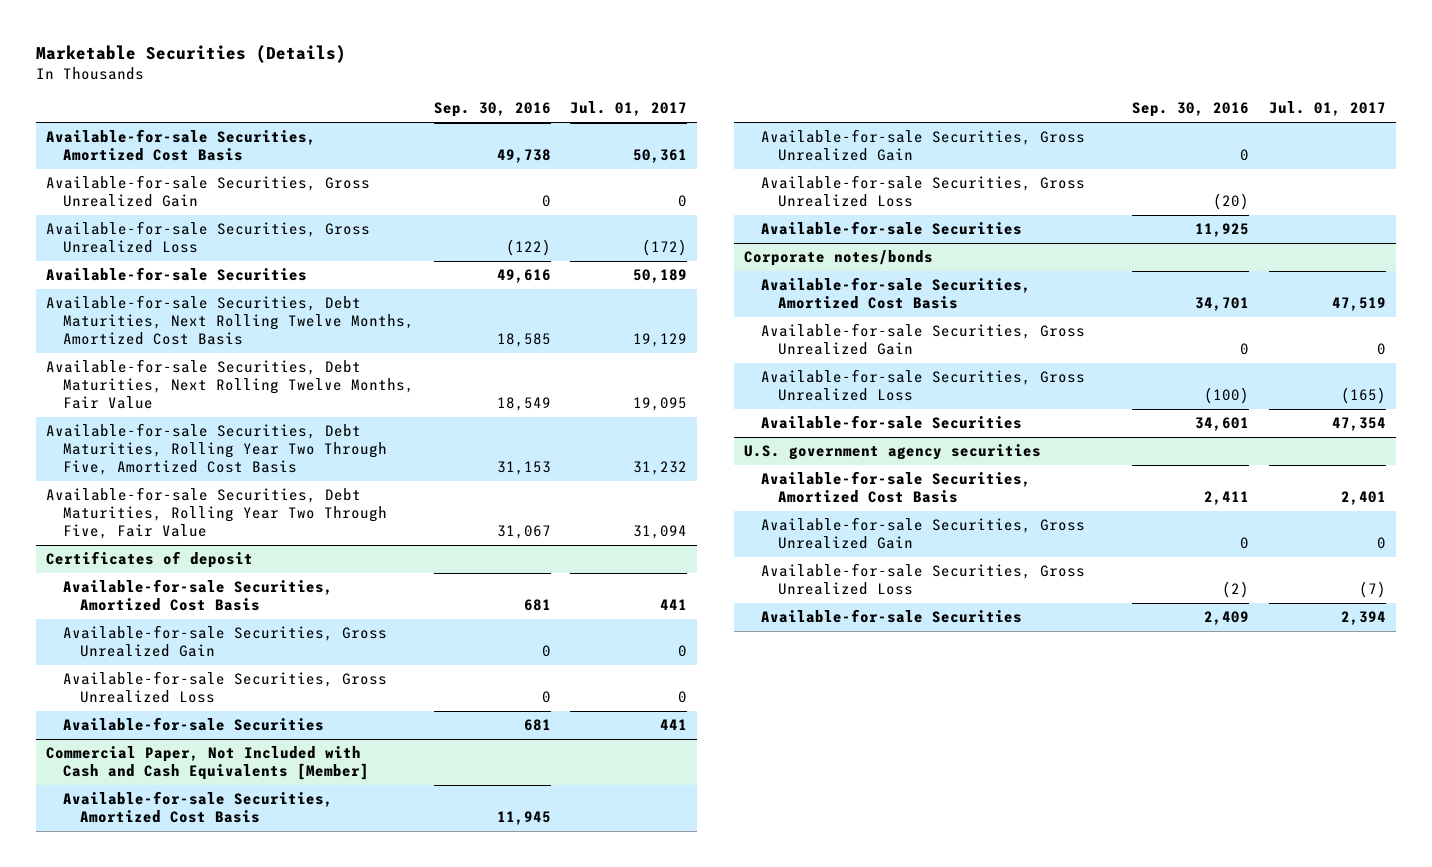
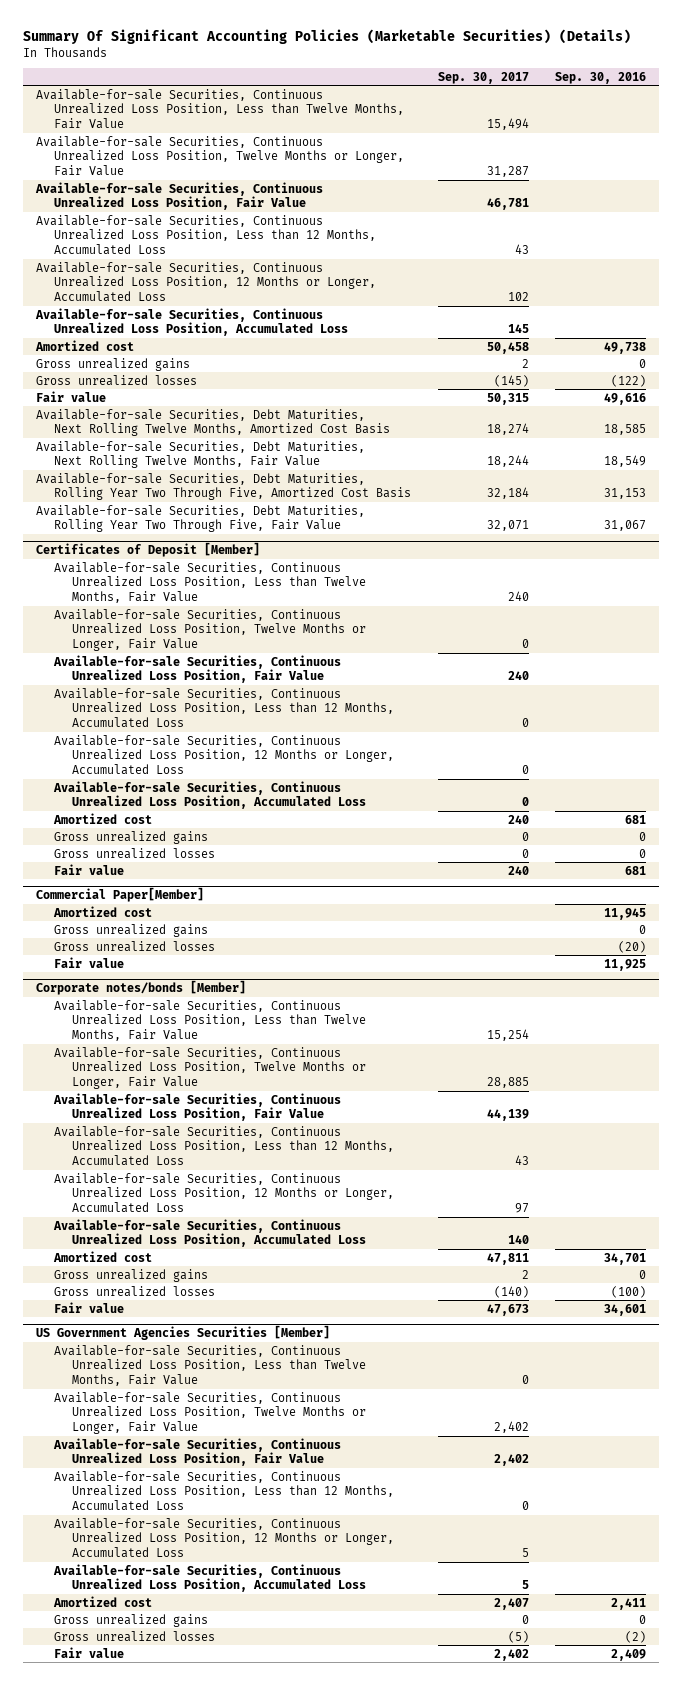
[35,45,346,64] Marketable Securities (Details) -> [23,29,632,45] Summary Of Significant Accounting Policies (Marketable Securities) (Details)
[570,101,688,117] Jul. 01, 2017 -> none
none -> [437,71,529,84] Sep. 30, 2017
none -> [36,88,405,129] Available-for-sale Securities, Continuous Unrealized Loss Position, Less than Twelve Months, Fair Value
none -> [36,135,405,176] Available-for-sale Securities, Continuous Unrealized Loss Position, Twelve Months or Longer, Fair Value
none -> [35,181,324,211] Available-for-sale Securities, Continuous Unrealized Loss Position, Fair Value
none -> [36,214,377,255] Available-for-sale Securities, Continuous Unrealized Loss Position, Less than 12 Months, Accumulated Loss
none -> [36,261,377,302] Available-for-sale Securities, Continuous Unrealized Loss Position, 12 Months or Longer, Accumulated Loss
none -> [35,307,349,337] Available-for-sale Securities, Continuous Unrealized Loss Position, Accumulated Loss
[45,129,316,162] Available-for-sale Securities, Amortized Cost Basis -> [35,339,135,351] Amortized cost
[45,175,370,208] Available-for-sale Securities, Gross Unrealized Gain -> [36,357,191,371] Gross unrealized gains
[45,221,370,254] Available-for-sale Securities, Gross Unrealized Loss -> [36,374,198,386] Gross unrealized losses
[45,267,307,282] Available-for-sale Securities -> [36,390,107,402] Fair value
[45,551,253,569] Certificates of deposit -> [36,542,261,558] Certificates of Deposit [Member]
none -> [54,561,367,603] Available-for-sale Securities, Continuous Unrealized Loss Position, Less than Twelve Months, Fair Value
none -> [54,608,367,651] Available-for-sale Securities, Continuous Unrealized Loss Position, Twelve Months or Longer, Fair Value
none -> [53,654,342,684] Available-for-sale Securities, Continuous Unrealized Loss Position, Fair Value
none -> [54,687,395,728] Available-for-sale Securities, Continuous Unrealized Loss Position, Less than 12 Months, Accumulated Loss
none -> [54,734,395,775] Available-for-sale Securities, Continuous Unrealized Loss Position, 12 Months or Longer, Accumulated Loss
none -> [53,780,367,810] Available-for-sale Securities, Continuous Unrealized Loss Position, Accumulated Loss
[62,579,333,612] Available-for-sale Securities, Amortized Cost Basis -> [53,812,153,824] Amortized cost
[62,625,387,658] Available-for-sale Securities, Gross Unrealized Gain -> [54,830,209,844] Gross unrealized gains
[62,671,387,704] Available-for-sale Securities, Gross Unrealized Loss -> [54,847,216,859] Gross unrealized losses
[62,717,324,732] Available-for-sale Securities -> [54,863,125,875] Fair value
[45,746,369,781] Commercial Paper, Not Included with Cash and Cash Equivalents [Member] -> [36,887,205,903] Commercial Paper[Member]
[62,791,333,824] Available-for-sale Securities, Amortized Cost Basis -> [53,905,153,917] Amortized cost
[761,129,1086,162] Available-for-sale Securities, Gross Unrealized Gain -> [54,923,209,937] Gross unrealized gains
[761,175,1086,208] Available-for-sale Securities, Gross Unrealized Loss -> [54,940,216,952] Gross unrealized losses
[761,221,1023,236] Available-for-sale Securities -> [54,956,125,968] Fair value
[744,250,934,267] Corporate notes/bonds -> [36,980,247,996] Corporate notes/bonds [Member]
none -> [54,999,367,1041] Available-for-sale Securities, Continuous Unrealized Loss Position, Less than Twelve Months, Fair Value
none -> [54,1046,367,1089] Available-for-sale Securities, Continuous Unrealized Loss Position, Twelve Months or Longer, Fair Value
none -> [53,1092,342,1122] Available-for-sale Securities, Continuous Unrealized Loss Position, Fair Value
none -> [54,1125,395,1166] Available-for-sale Securities, Continuous Unrealized Loss Position, Less than 12 Months, Accumulated Loss
none -> [54,1172,395,1213] Available-for-sale Securities, Continuous Unrealized Loss Position, 12 Months or Longer, Accumulated Loss
none -> [53,1218,367,1248] Available-for-sale Securities, Continuous Unrealized Loss Position, Accumulated Loss
[761,277,1032,310] Available-for-sale Securities, Amortized Cost Basis -> [53,1250,153,1262] Amortized cost
[761,323,1086,356] Available-for-sale Securities, Gross Unrealized Gain -> [54,1268,209,1282] Gross unrealized gains
[761,369,1086,402] Available-for-sale Securities, Gross Unrealized Loss -> [54,1285,216,1297] Gross unrealized losses
[761,415,1023,430] Available-for-sale Securities -> [54,1301,125,1313] Fair value
[744,444,1042,461] U.S. government agency securities -> [36,1325,331,1341] US Government Agencies Securities [Member]
none -> [54,1344,367,1386] Available-for-sale Securities, Continuous Unrealized Loss Position, Less than Twelve Months, Fair Value
none -> [54,1391,367,1434] Available-for-sale Securities, Continuous Unrealized Loss Position, Twelve Months or Longer, Fair Value
none -> [53,1437,342,1467] Available-for-sale Securities, Continuous Unrealized Loss Position, Fair Value
none -> [54,1470,395,1511] Available-for-sale Securities, Continuous Unrealized Loss Position, Less than 12 Months, Accumulated Loss
none -> [54,1517,395,1558] Available-for-sale Securities, Continuous Unrealized Loss Position, 12 Months or Longer, Accumulated Loss
none -> [53,1563,367,1593] Available-for-sale Securities, Continuous Unrealized Loss Position, Accumulated Loss
[761,471,1032,504] Available-for-sale Securities, Amortized Cost Basis -> [53,1595,153,1607] Amortized cost
[761,517,1086,550] Available-for-sale Securities, Gross Unrealized Gain -> [54,1613,209,1627] Gross unrealized gains
[761,563,1086,596] Available-for-sale Securities, Gross Unrealized Loss -> [54,1630,216,1642] Gross unrealized losses
[761,609,1023,624] Available-for-sale Securities -> [54,1646,125,1658] Fair value

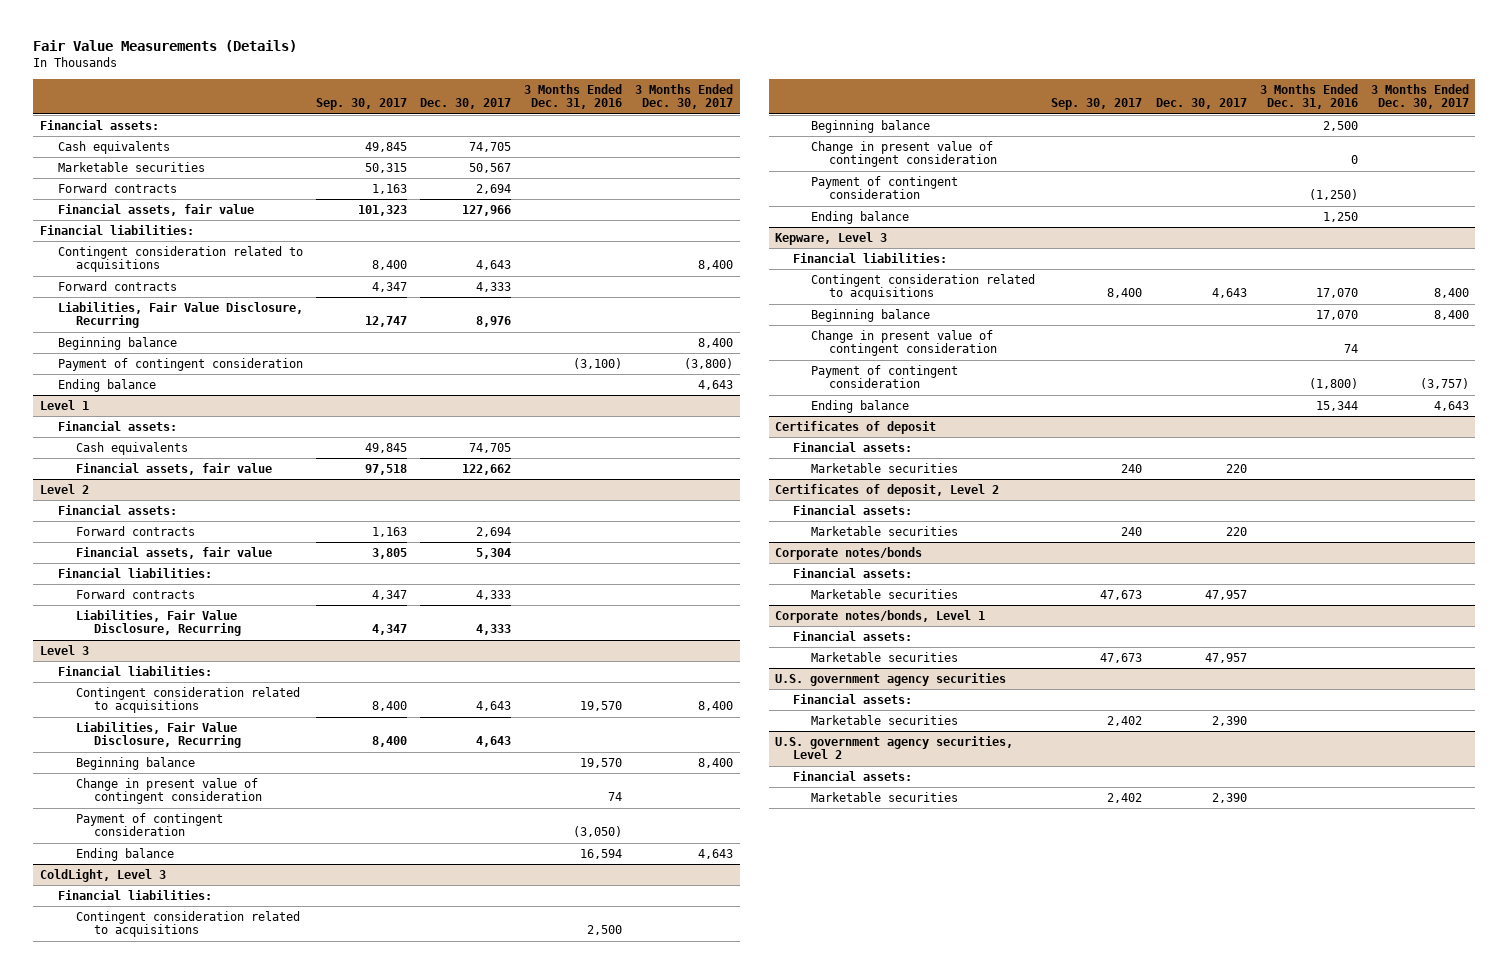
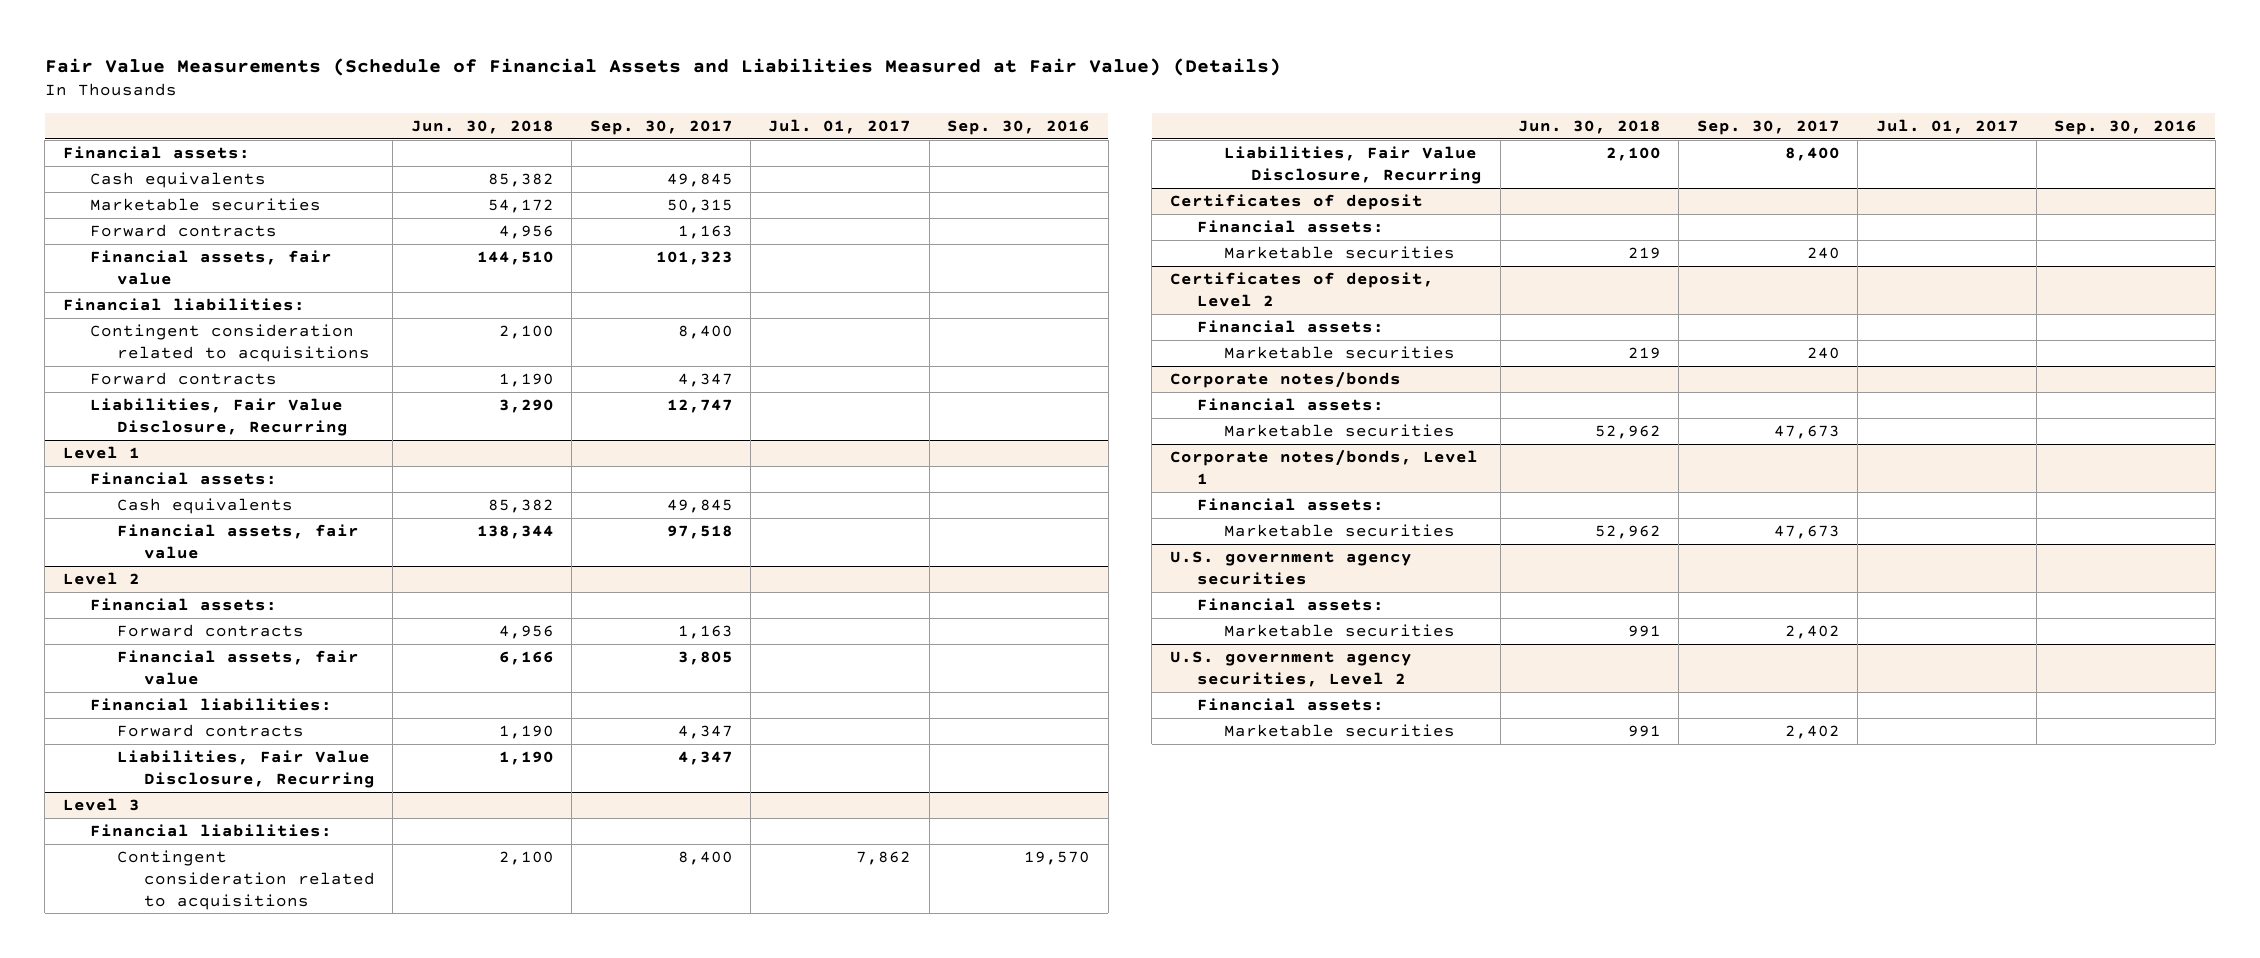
[33,40,298,53] Fair Value Measurements (Details) -> [44,57,1281,76] Fair Value Measurements (Schedule of Financial Assets and Liabilities Measured at Fair Value) (Details)
[420,98,512,110] Dec. 30, 2017 -> none
[524,83,623,110] 3 Months Ended Dec. 31, 2016 -> none
[635,83,734,110] 3 Months Ended Dec. 30, 2017 -> none
none -> [410,119,554,134] Jun. 30, 2018
none -> [768,118,912,134] Jul. 01, 2017
none -> [947,119,1091,135] Sep. 30, 2016
[57,336,177,350] Beginning balance -> none
[57,357,303,371] Payment of contingent consideration -> none
[57,378,156,392] Ending balance -> none
[75,756,195,770] Beginning balance -> none
[75,777,262,805] Change in present value of contingent consideration -> none
[75,812,223,837] Payment of contingent consideration -> none
[75,847,174,861] Ending balance -> none
[39,868,166,882] ColdLight, Level 3 -> none
[57,889,212,900] Financial liabilities: -> none
[75,910,300,938] Contingent consideration related to acquisitions -> none
[811,119,931,133] Beginning balance -> none
[811,140,998,168] Change in present value of contingent consideration -> none
[811,175,959,200] Payment of contingent consideration -> none
[811,210,910,224] Ending balance -> none
[775,231,888,245] Kepware, Level 3 -> none
[793,252,948,263] Financial liabilities: -> none
[811,273,1036,301] Contingent consideration related to acquisitions -> none
[811,308,931,322] Beginning balance -> none
[811,329,998,357] Change in present value of contingent consideration -> none
[811,364,959,389] Payment of contingent consideration -> none
[811,399,910,413] Ending balance -> none

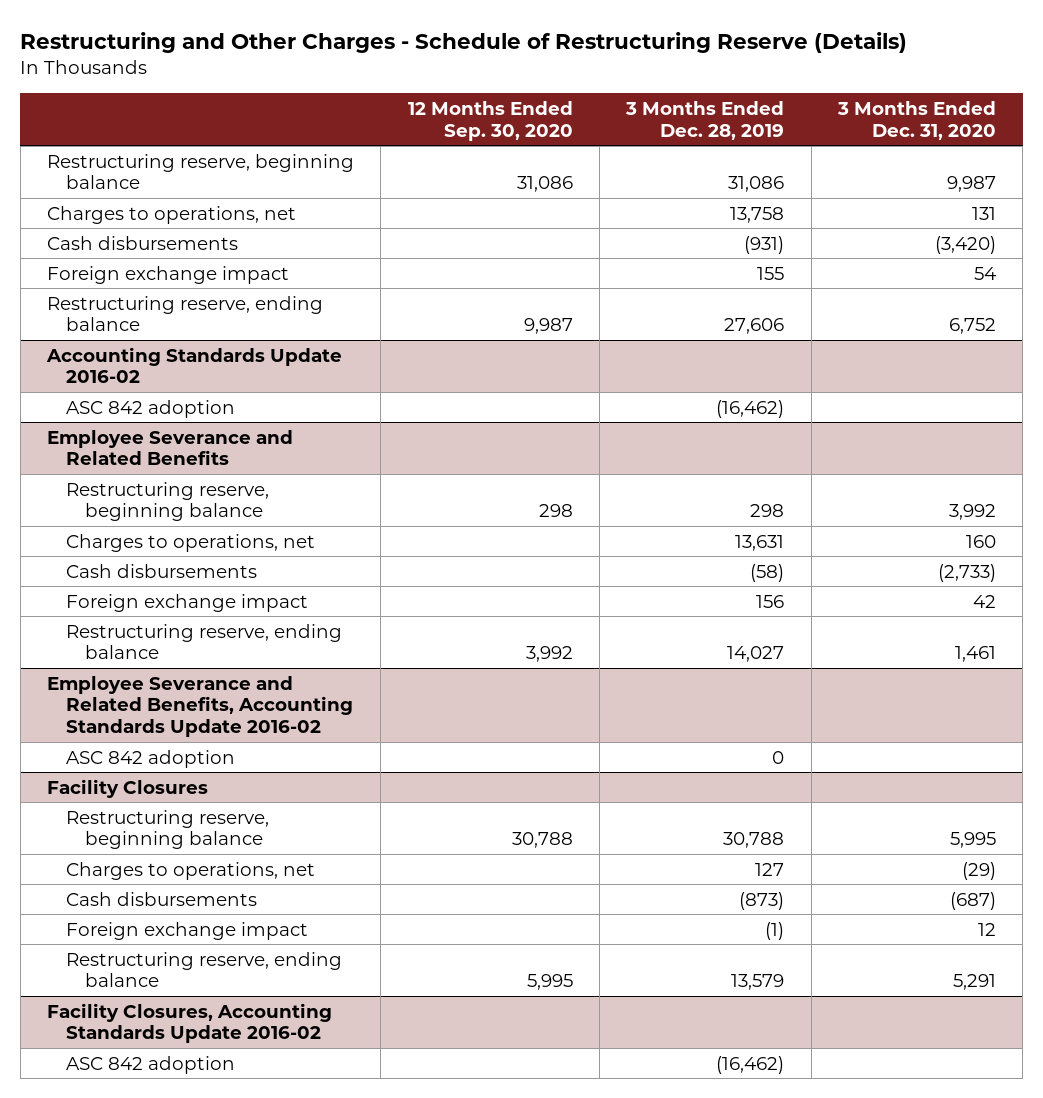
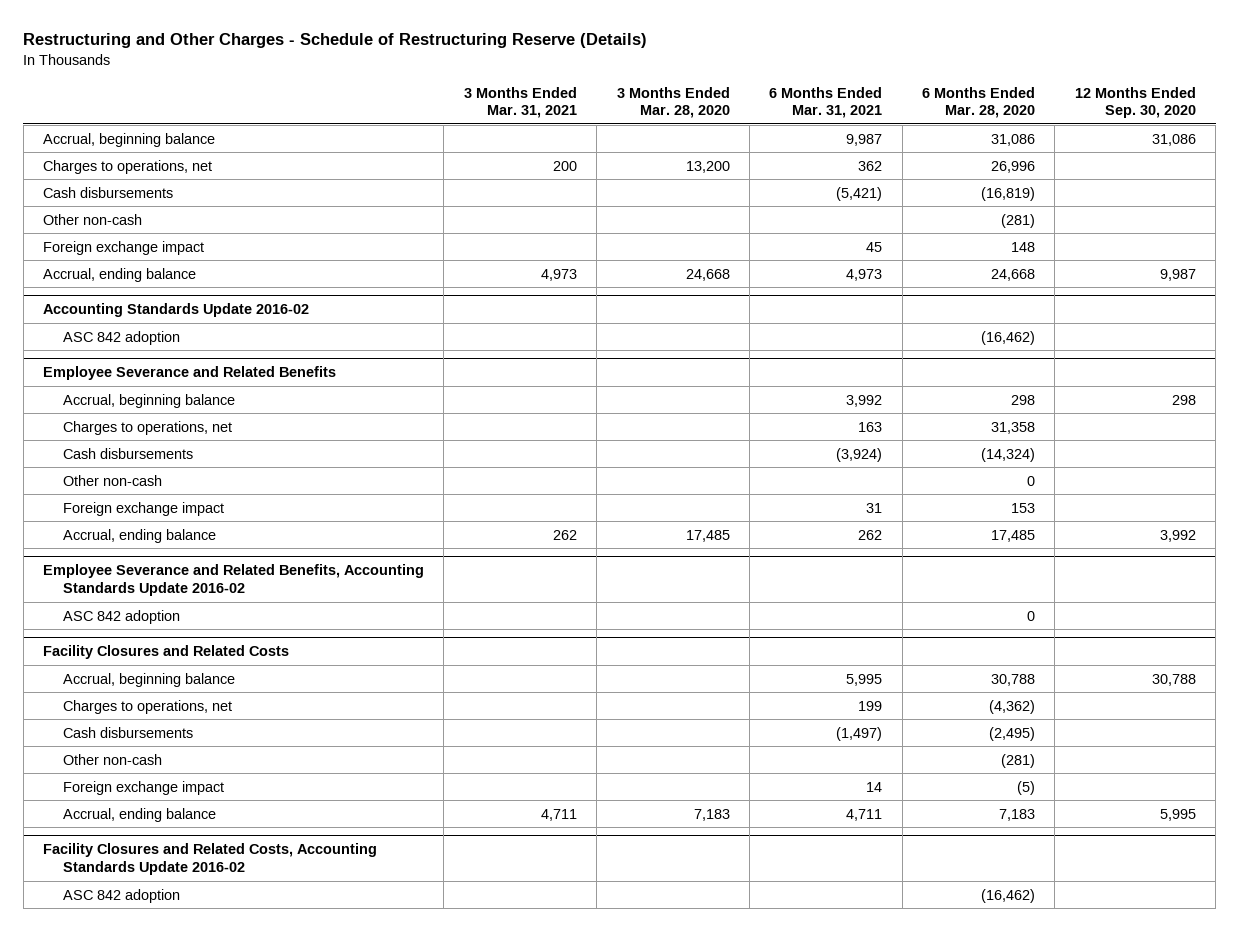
[625,100,785,140] 3 Months Ended Dec. 28, 2019 -> none
[836,100,996,140] 3 Months Ended Dec. 31, 2020 -> none
none -> [463,86,577,119] 3 Months Ended Mar. 31, 2021
none -> [616,86,730,119] 3 Months Ended Mar. 28, 2020
none -> [769,86,883,119] 6 Months Ended Mar. 31, 2021
none -> [921,86,1035,119] 6 Months Ended Mar. 28, 2020
[46,153,354,190] Restructuring reserve, beginning balance -> [43,132,216,147] Accrual, beginning balance
none -> [43,213,143,225] Other non-cash
[46,295,323,332] Restructuring reserve, ending balance -> [43,267,197,282] Accrual, ending balance
[66,481,270,522] Restructuring reserve, beginning balance -> [63,393,236,408] Accrual, beginning balance
none -> [63,474,163,486] Other non-cash
[66,623,343,660] Restructuring reserve, ending balance -> [63,528,217,543] Accrual, ending balance
[46,778,208,798] Facility Closures -> [43,645,290,660] Facility Closures and Related Costs
[66,809,270,850] Restructuring reserve, beginning balance -> [63,672,236,687] Accrual, beginning balance
none -> [63,753,163,765] Other non-cash
[66,951,343,988] Restructuring reserve, ending balance -> [63,807,217,822] Accrual, ending balance
[46,1002,332,1044] Facility Closures, Accounting Standards Update 2016-02 -> [43,843,378,875] Facility Closures and Related Costs, Accounting Standards Update 2016-02

